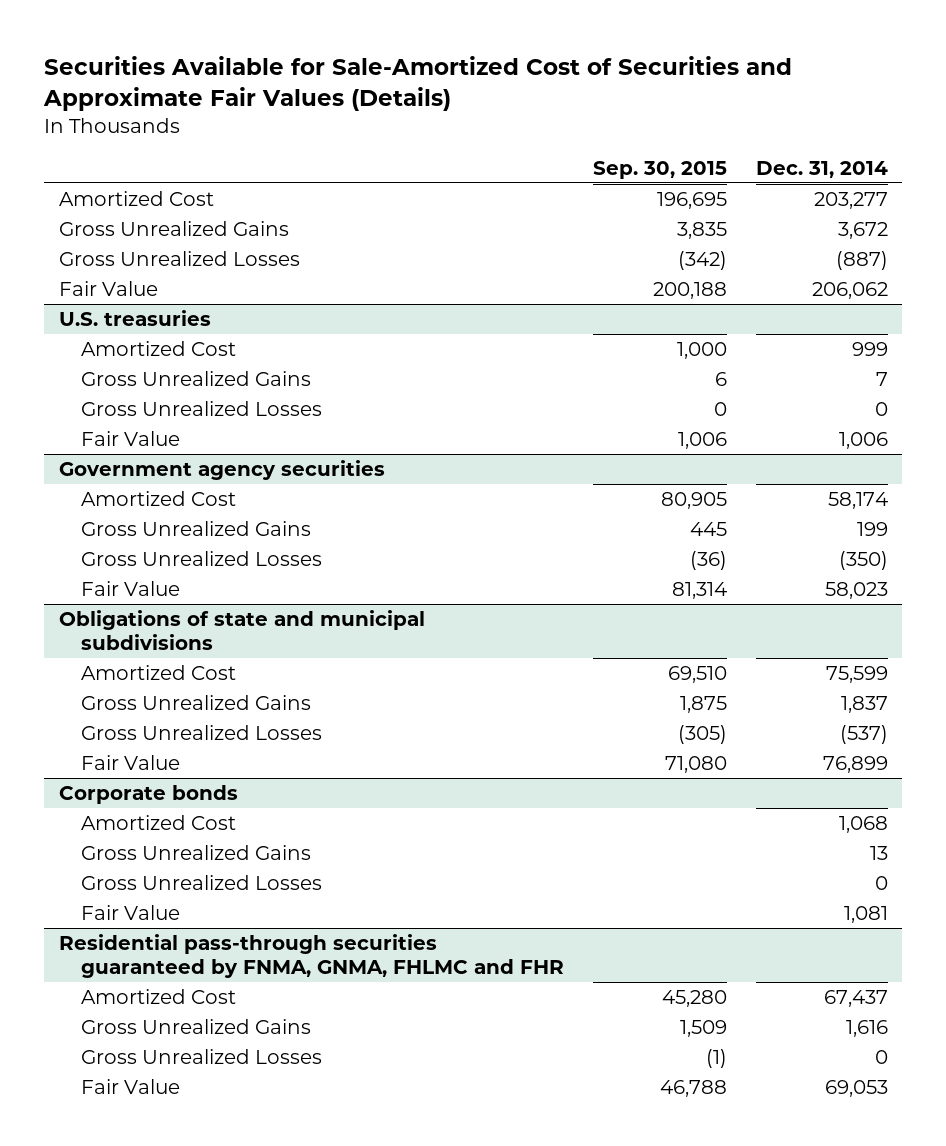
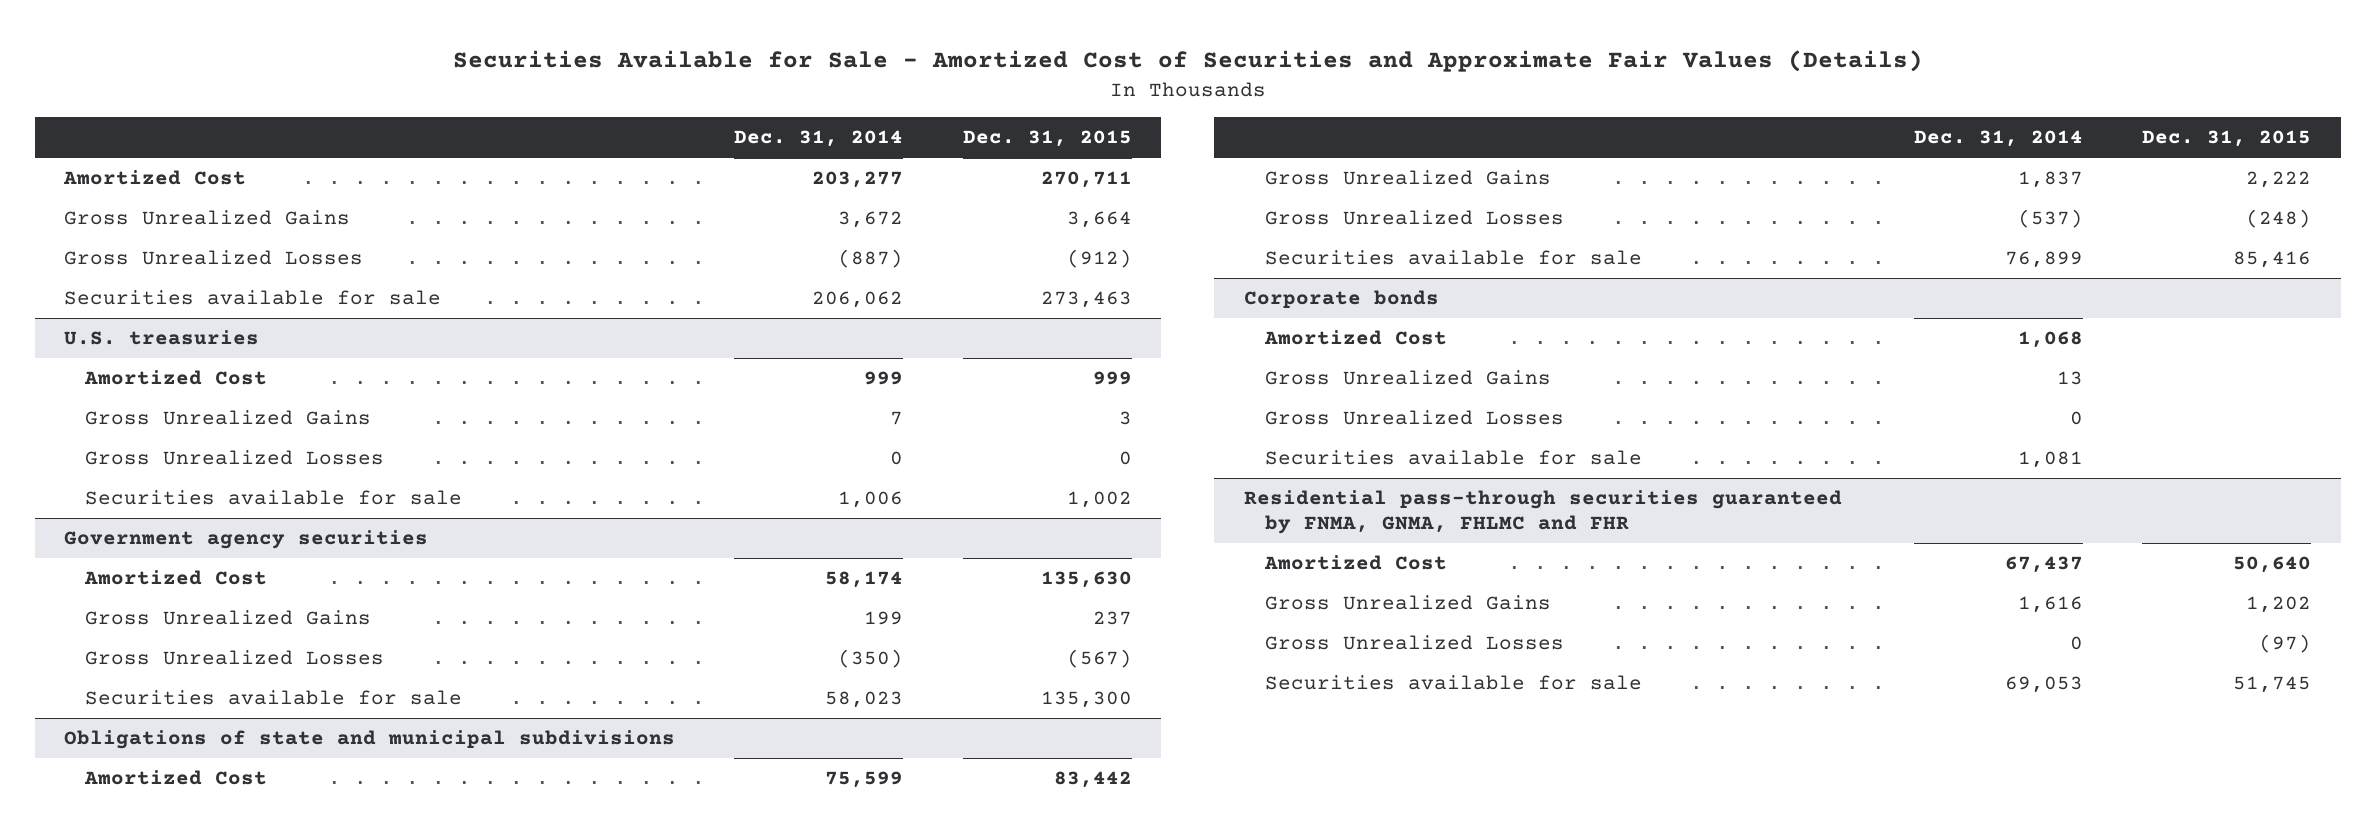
[43,56,793,111] Securities Available for Sale-Amortized Cost of Securities and Approximate Fair Values (Details) -> [452,50,1923,73] Securities Available for Sale - Amortized Cost of Securities and Approximate Fair Values (Details)
[592,160,727,179] Sep. 30, 2015 -> none
none -> [962,130,1132,148] Dec. 31, 2015
[58,280,158,296] Fair Value -> [64,290,442,306] Securities available for sale
[80,430,180,446] Fair Value -> none
none -> [85,490,463,506] Securities available for sale
[80,580,180,596] Fair Value -> [85,690,463,706] Securities available for sale
[80,754,180,770] Fair Value -> [1264,250,1642,266] Securities available for sale
[80,904,180,920] Fair Value -> [1264,450,1642,466] Securities available for sale
[80,1078,180,1094] Fair Value -> [1264,675,1642,691] Securities available for sale

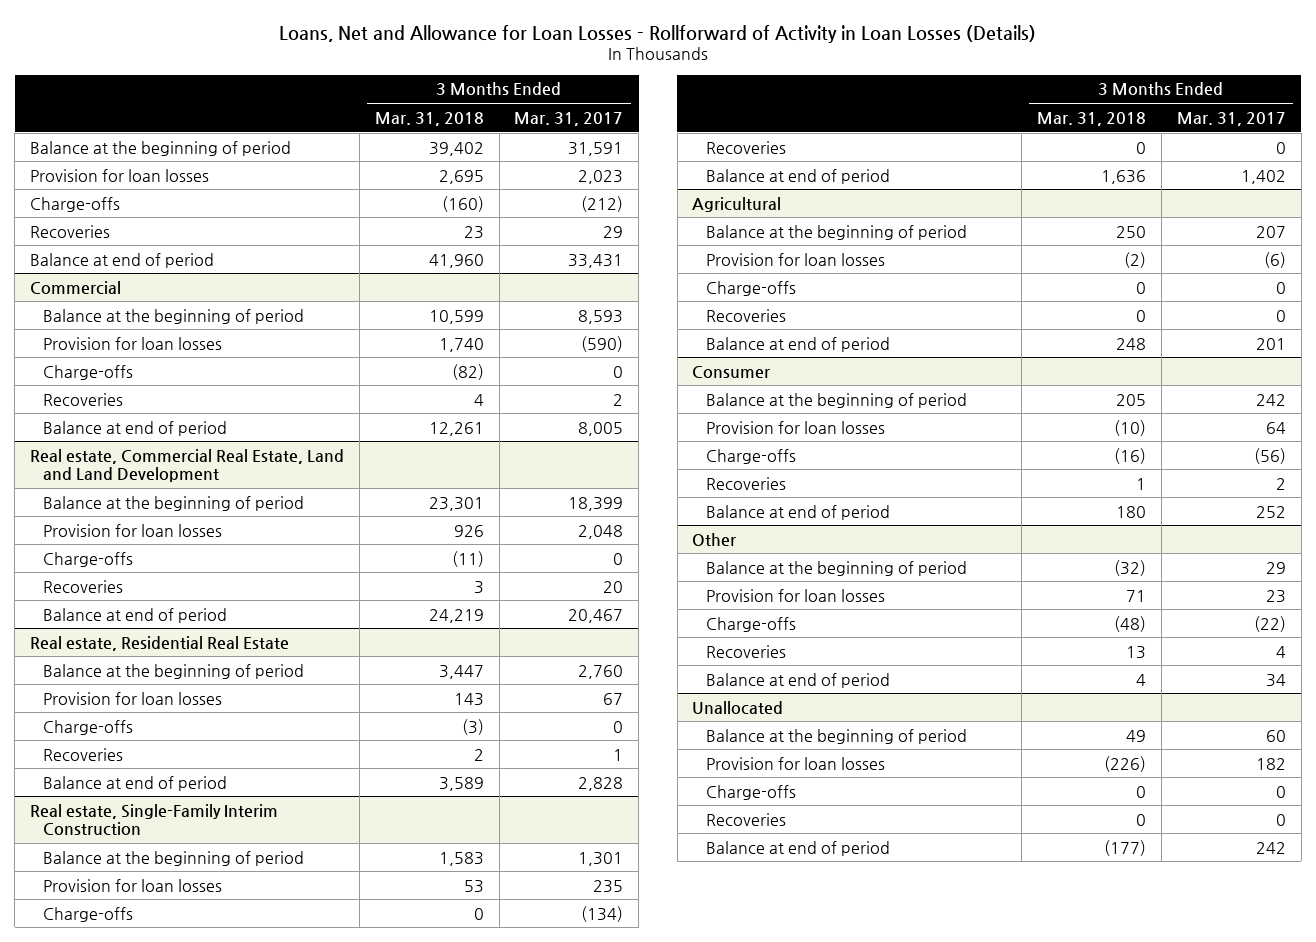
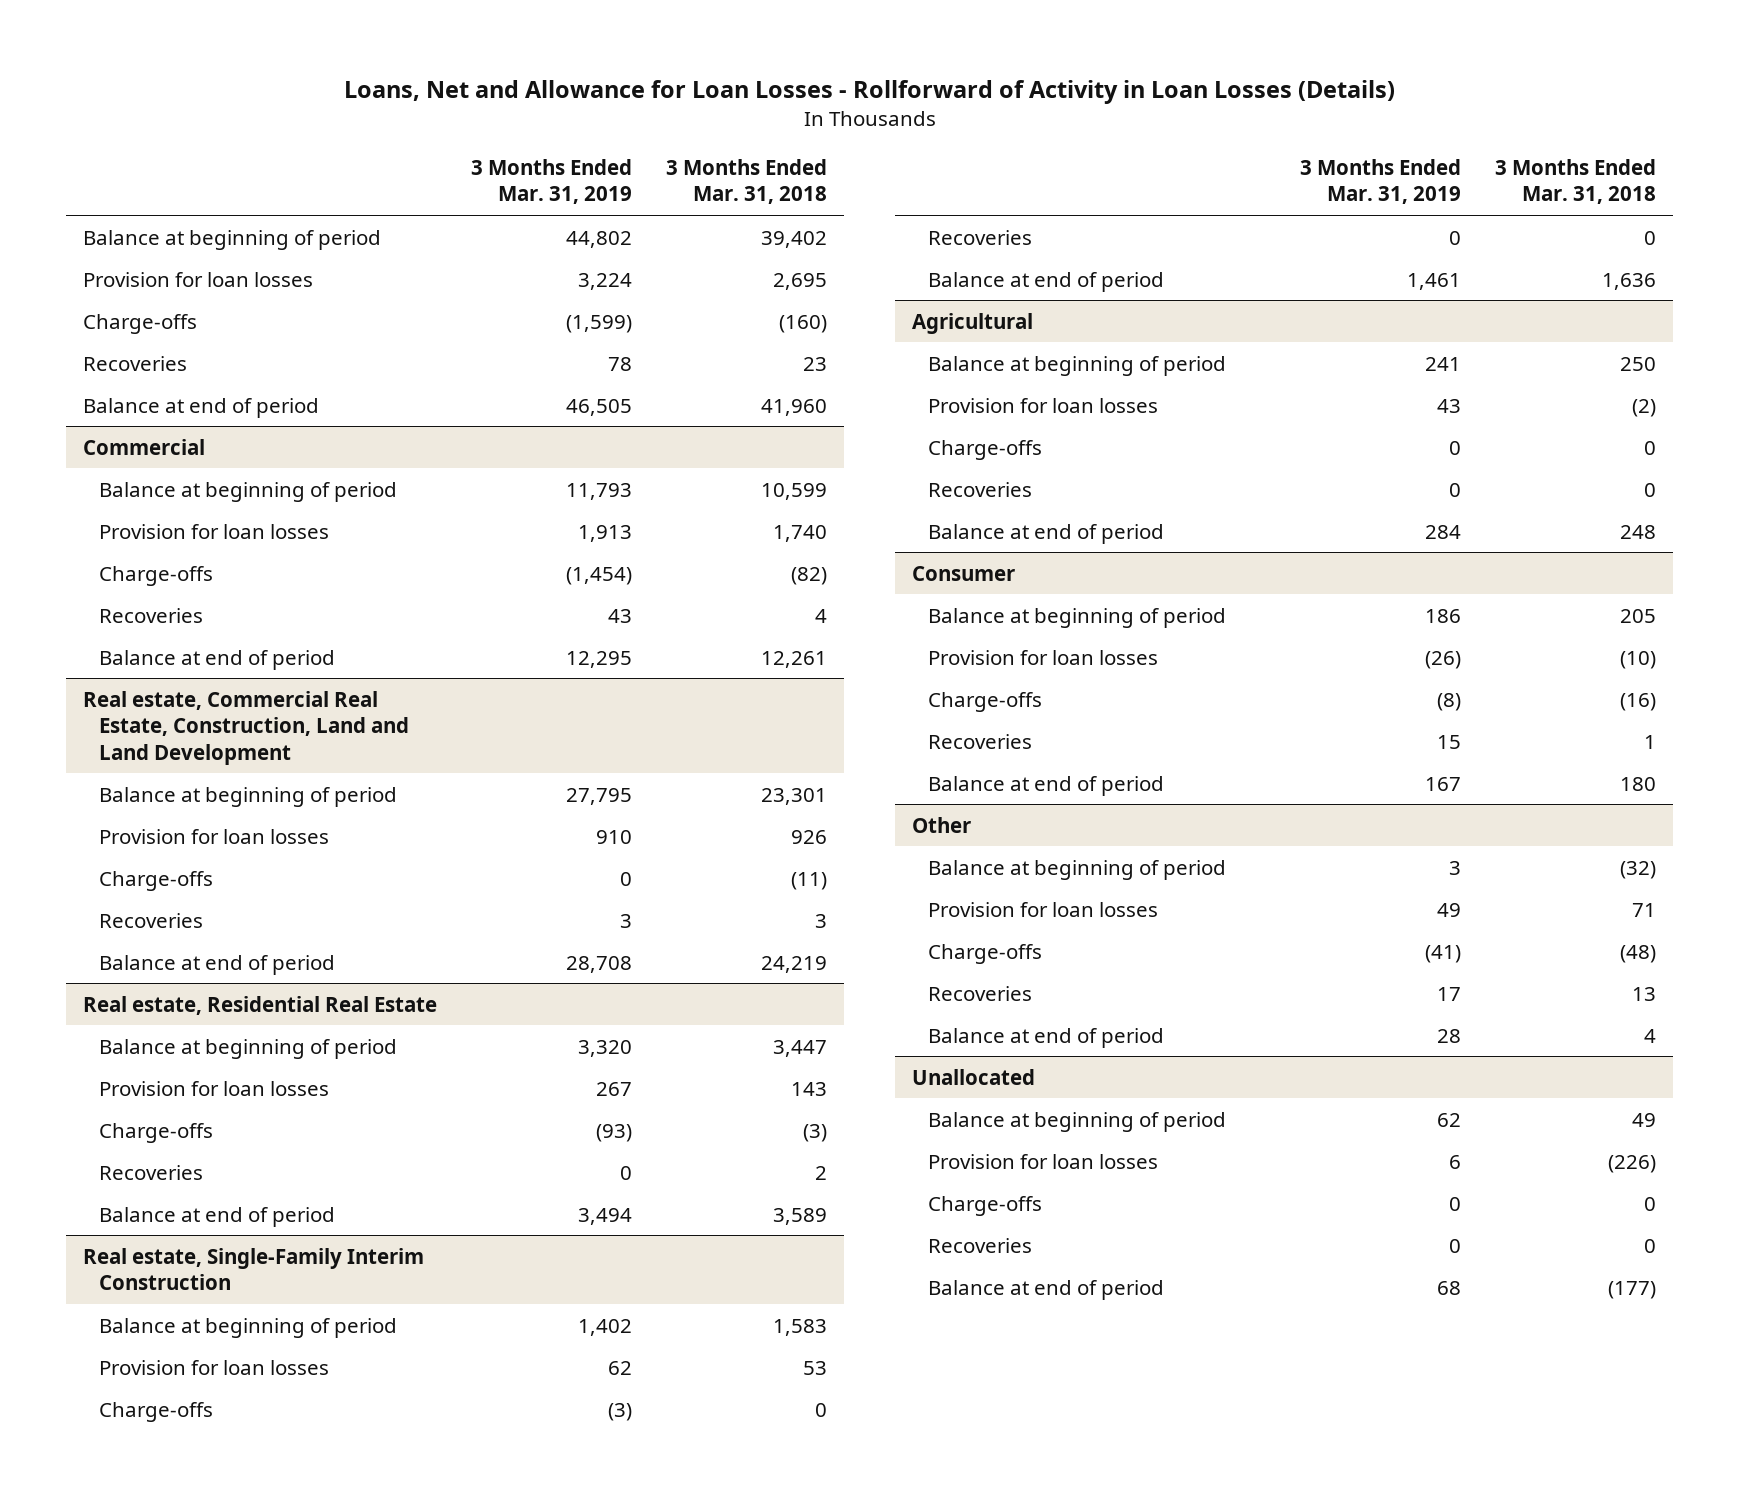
[514,111,624,126] Mar. 31, 2017 -> none
none -> [471,158,633,205] 3 Months Ended Mar. 31, 2019
[30,140,292,156] Balance at the beginning of period -> [83,229,382,250] Balance at beginning of period
[43,308,305,324] Balance at the beginning of period -> [99,481,398,502] Balance at beginning of period
[30,448,345,483] Real estate, Commercial Real Estate, Land and Land Development -> [83,690,410,765] Real estate, Commercial Real Estate, Construction, Land and Land Development
[43,495,305,511] Balance at the beginning of period -> [99,786,398,807] Balance at beginning of period
[43,663,305,679] Balance at the beginning of period -> [99,1038,398,1059] Balance at beginning of period
[43,850,305,866] Balance at the beginning of period -> [99,1317,398,1338] Balance at beginning of period
[705,224,967,240] Balance at the beginning of period -> [928,355,1227,376] Balance at beginning of period
[705,392,967,408] Balance at the beginning of period -> [928,607,1227,628] Balance at beginning of period
[705,560,967,576] Balance at the beginning of period -> [928,859,1227,880] Balance at beginning of period
[705,728,967,744] Balance at the beginning of period -> [928,1111,1227,1132] Balance at beginning of period

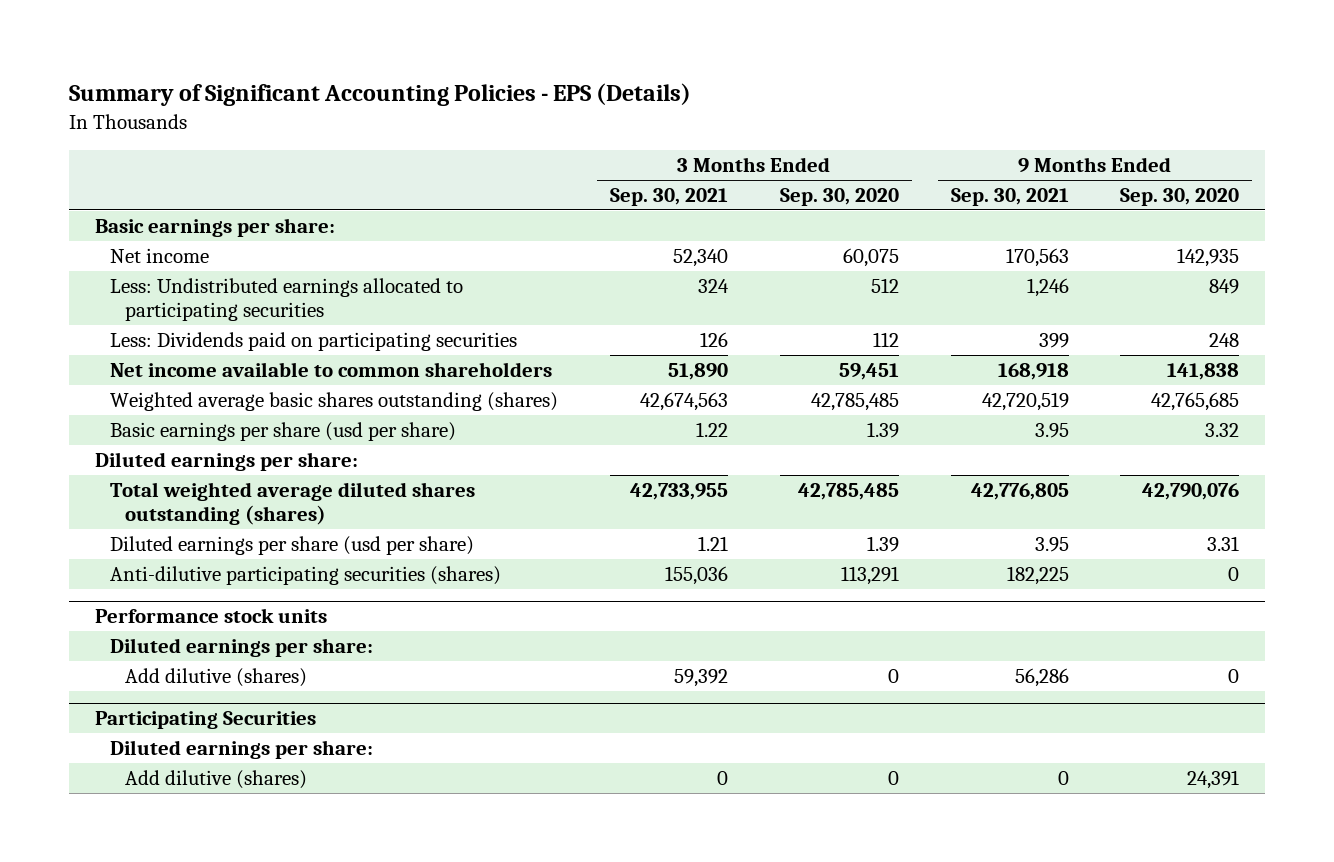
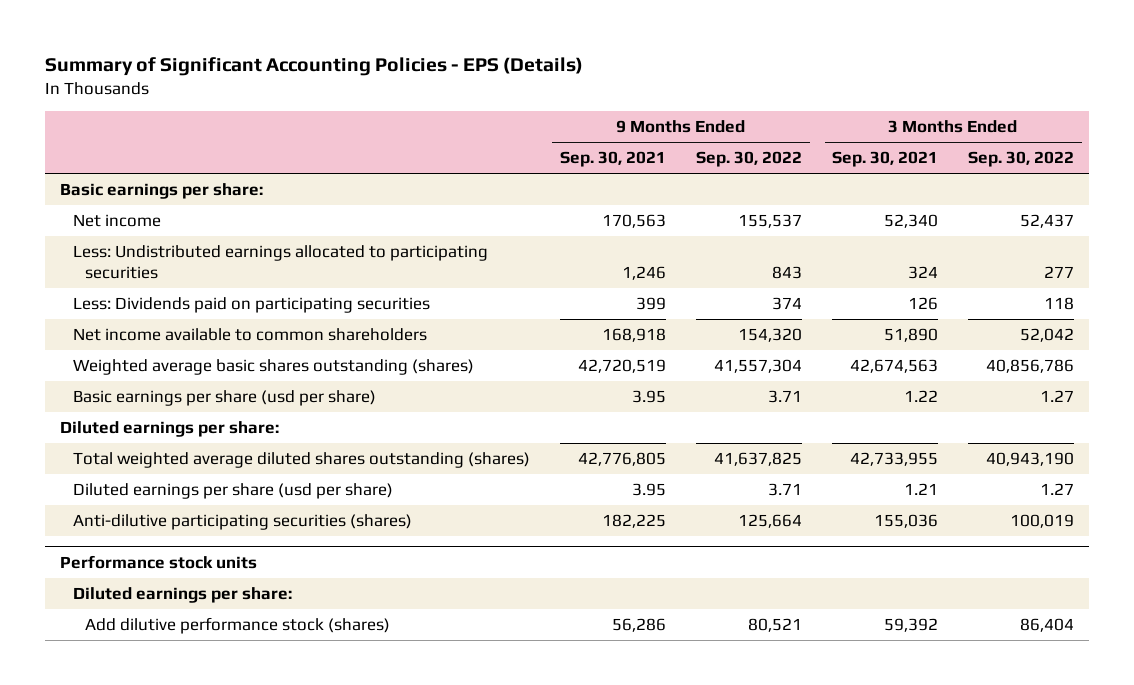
[779,187,899,206] Sep. 30, 2020 -> none
[1120,187,1240,206] Sep. 30, 2020 -> none
none -> [696,151,803,168] Sep. 30, 2022
none -> [968,151,1075,168] Sep. 30, 2022
[94,711,316,730] Participating Securities -> none
[110,739,374,759] Diluted earnings per share: -> none
[125,769,308,789] Add dilutive (shares) -> none
[125,667,308,687] Add dilutive (shares) -> [85,617,391,635] Add dilutive performance stock (shares)

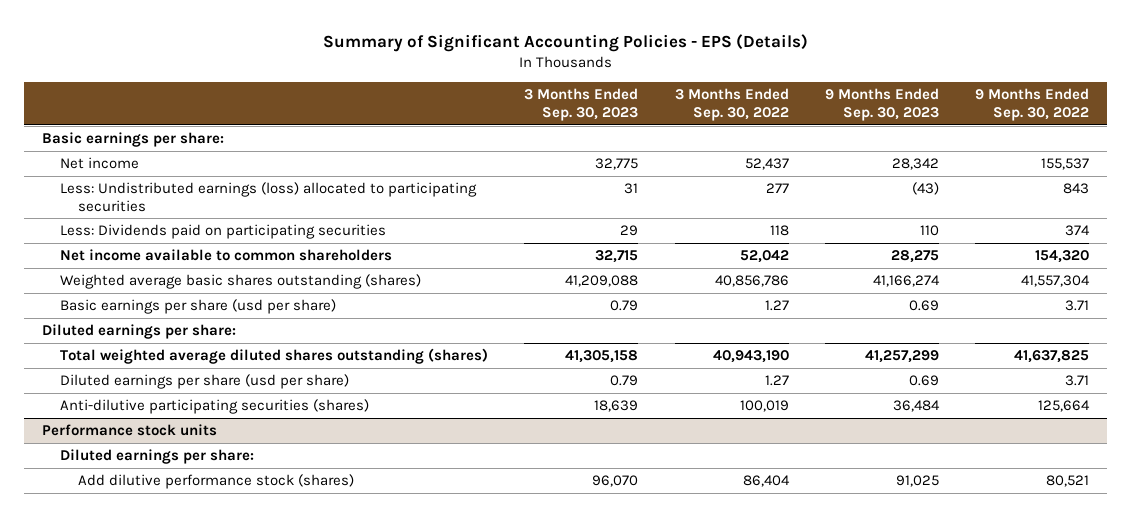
[559,151,666,168] Sep. 30, 2021 -> none
[832,151,939,168] Sep. 30, 2021 -> none
none -> [524,88,639,121] 3 Months Ended Sep. 30, 2023
none -> [824,88,939,121] 9 Months Ended Sep. 30, 2023
[72,245,488,279] Less: Undistributed earnings allocated to participating securities -> [60,182,478,212] Less: Undistributed earnings (loss) allocated to participating securities

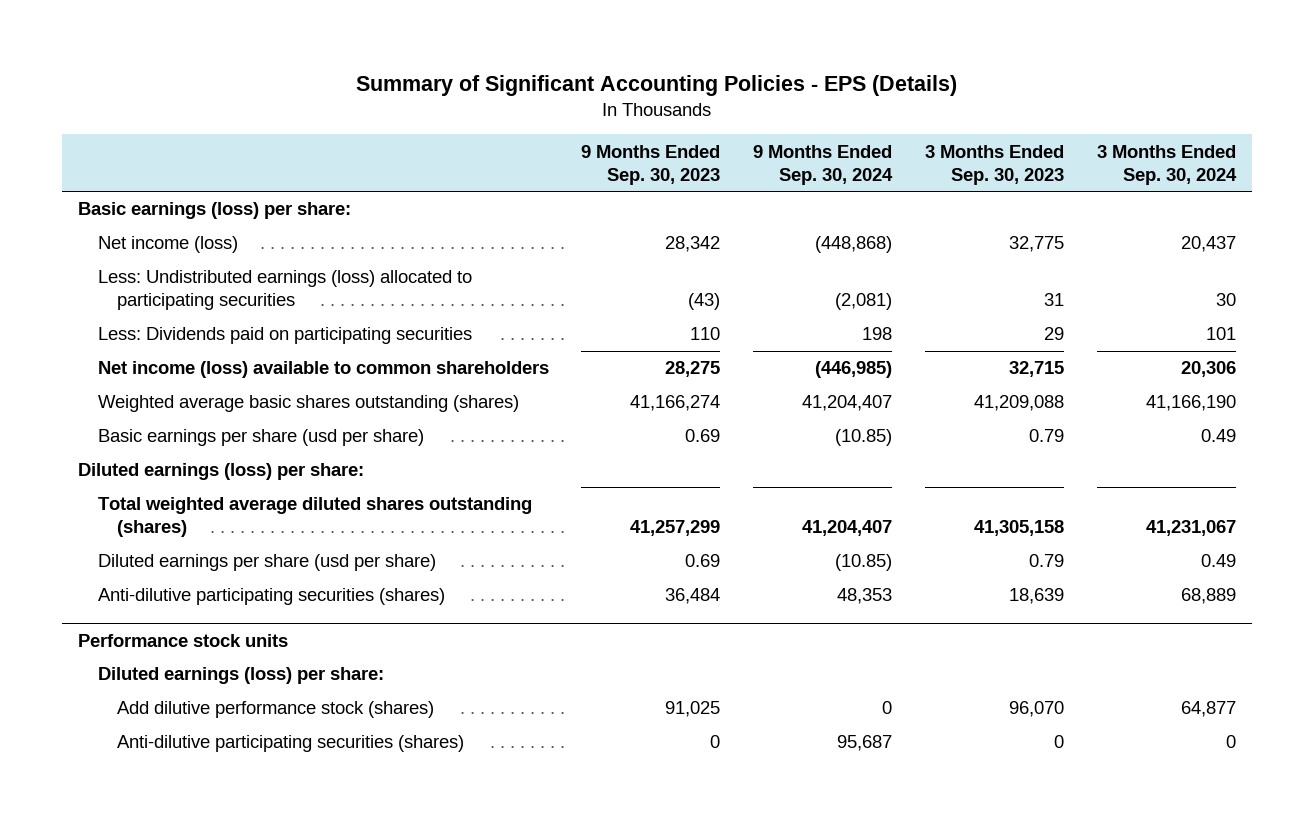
[674,88,789,121] 3 Months Ended Sep. 30, 2022 -> none
[975,88,1090,121] 9 Months Ended Sep. 30, 2022 -> none
none -> [753,144,894,185] 9 Months Ended Sep. 30, 2024
none -> [1096,144,1237,185] 3 Months Ended Sep. 30, 2024
[42,132,225,148] Basic earnings per share: -> [78,202,352,220] Basic earnings (loss) per share:
[60,157,140,170] Net income -> [97,236,238,254] Net income (loss)
[60,249,393,262] Net income available to common shareholders -> [97,361,549,379] Net income (loss) available to common shareholders
[42,324,237,340] Diluted earnings per share: -> [78,463,365,481] Diluted earnings (loss) per share:
[60,449,255,465] Diluted earnings per share: -> [97,667,384,685] Diluted earnings (loss) per share:
none -> [117,735,465,753] Anti-dilutive participating securities (shares)

